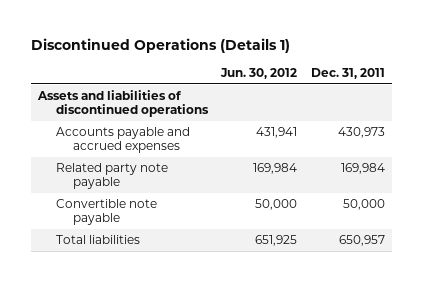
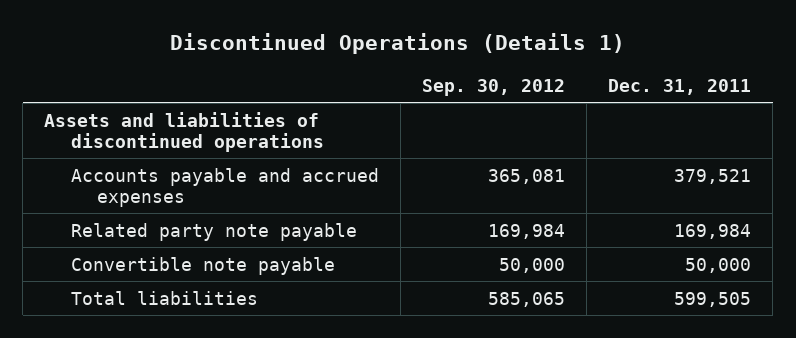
[220,67,298,79] Jun. 30, 2012 -> none
none -> [421,78,565,96] Sep. 30, 2012
[337,127,385,139] 430,973 -> [674,168,752,184] 379,521
[338,235,385,247] 650,957 -> [674,291,752,307] 599,505

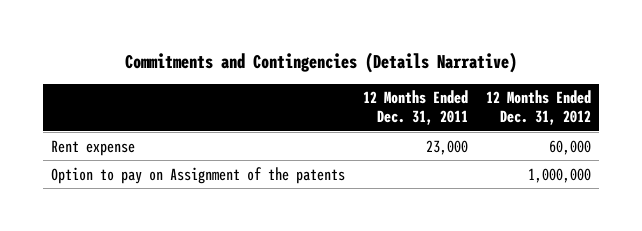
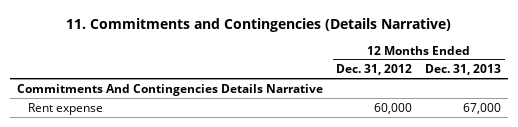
[125,51,518,73] Commitments and Contingencies (Details Narrative) -> [66,17,452,32] 11. Commitments and Contingencies (Details Narrative)
[363,90,469,126] 12 Months Ended Dec. 31, 2011 -> none
none -> [425,64,502,76] Dec. 31, 2013
none -> [16,83,323,96] Commitments And Contingencies Details Narrative
[51,166,346,184] Option to pay on Assignment of the patents -> none

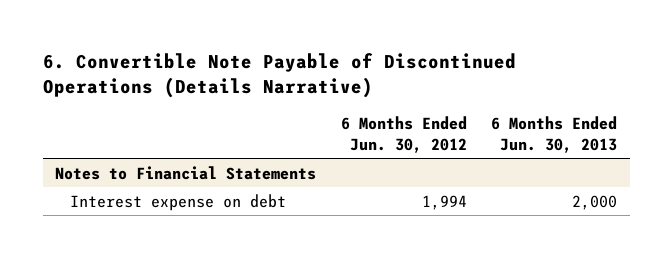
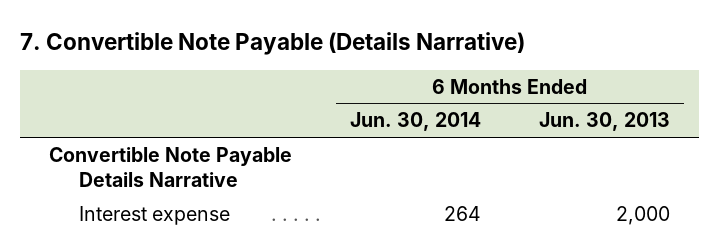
[42,52,516,99] 6. Convertible Note Payable of Discontinued Operations (Details Narrative) -> [20,32,526,56] 7. Convertible Note Payable (Details Narrative)
[340,116,467,153] 6 Months Ended Jun. 30, 2012 -> none
none -> [349,112,481,132] Jun. 30, 2014
[54,165,316,180] Notes to Financial Statements -> none
none -> [49,146,293,187] Convertible Note Payable Details Narrative
[69,193,286,211] Interest expense on debt -> [78,205,230,225] Interest expense

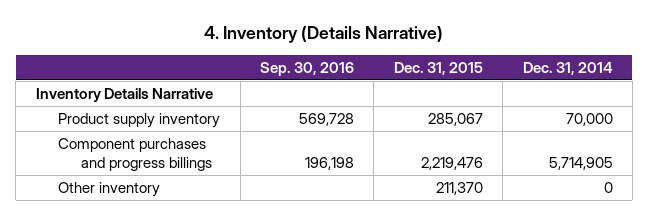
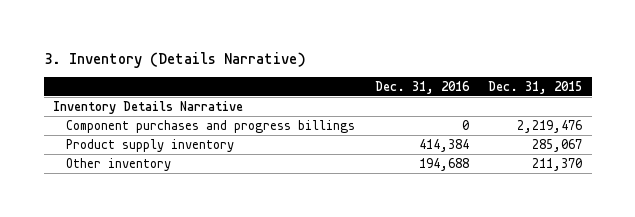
[204,26,444,44] 4. Inventory (Details Narrative) -> [43,51,306,68] 3. Inventory (Details Narrative)
[260,61,355,76] Sep. 30, 2016 -> none
[522,61,613,75] Dec. 31, 2014 -> none
none -> [374,80,470,94] Dec. 31, 2016
[58,113,221,129] Product supply inventory -> [66,139,235,153] Product supply inventory

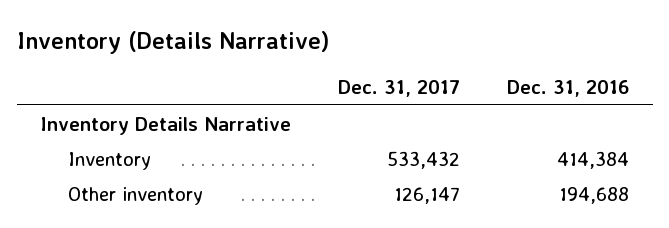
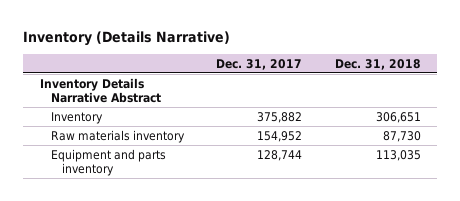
[507,79,630,97] Dec. 31, 2016 -> none
none -> [334,58,421,70] Dec. 31, 2018
[40,116,292,135] Inventory Details Narrative -> [39,78,161,103] Inventory Details Narrative Abstract
[387,150,461,169] 533,432 -> [257,112,303,124] 375,882
none -> [50,130,185,144] Raw materials inventory
[67,186,203,205] Other inventory -> [50,149,166,176] Equipment and parts inventory
[394,186,461,204] 126,147 -> [257,150,303,162] 128,744

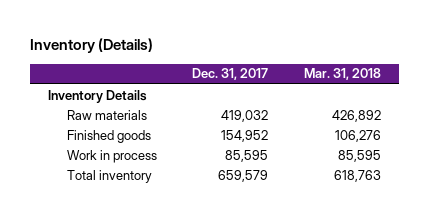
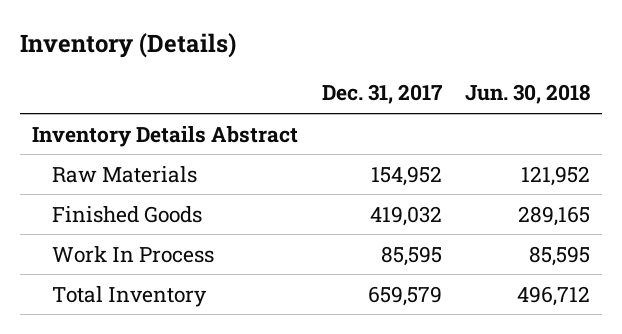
[303,68,381,81] Mar. 31, 2018 -> none
none -> [465,84,591,105] Jun. 30, 2018
[47,89,147,103] Inventory Details -> [31,125,298,147] Inventory Details Abstract
[66,109,147,120] Raw materials -> [51,165,197,183] Raw Materials
[221,109,269,122] 419,032 -> [370,165,442,186] 154,952
[66,129,151,143] Finished goods -> [51,205,202,223] Finished Goods
[221,129,269,142] 154,952 -> [369,205,442,226] 419,032
[66,149,157,163] Work in process -> [51,245,214,263] Work In Process
[66,169,152,183] Total inventory -> [51,285,207,307] Total Inventory

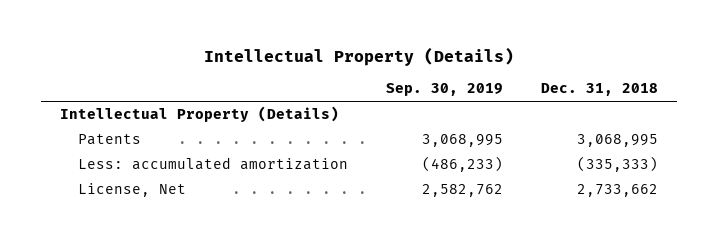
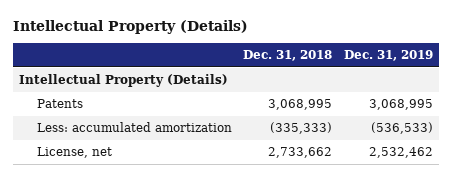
[385,83,503,97] Sep. 30, 2019 -> none
none -> [344,50,434,62] Dec. 31, 2019
[77,183,186,198] License, Net -> [36,147,112,159] License, net

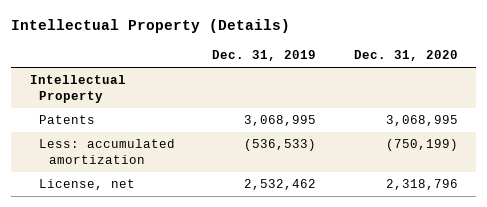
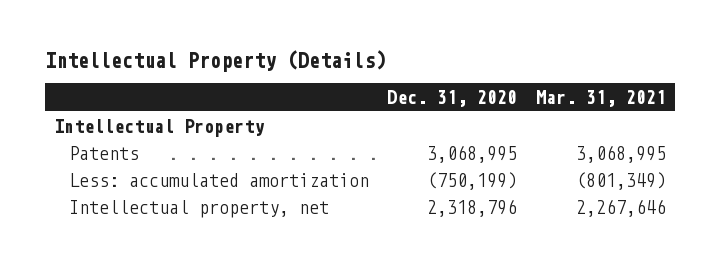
[212,50,317,62] Dec. 31, 2019 -> none
none -> [535,89,666,107] Mar. 31, 2021
[39,179,136,191] License, net -> [69,199,330,218] Intellectual property, net

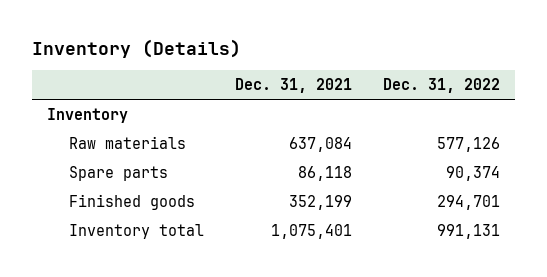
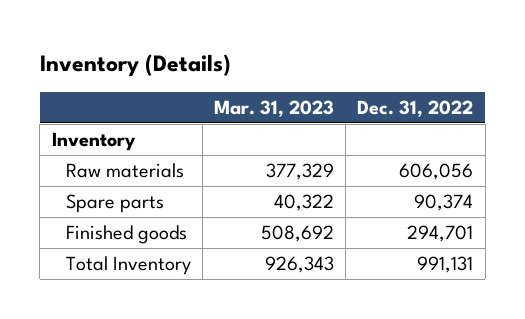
[234,77,352,93] Dec. 31, 2021 -> none
none -> [214,99,335,117] Mar. 31, 2023
[436,137,500,153] 577,126 -> [399,163,474,181] 606,056
[68,224,204,240] Inventory total -> [66,256,192,276] Total Inventory

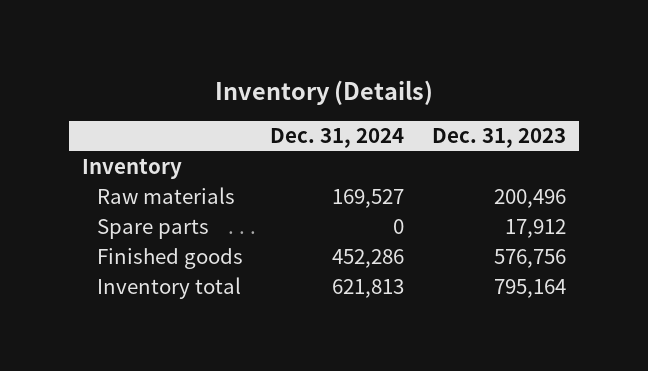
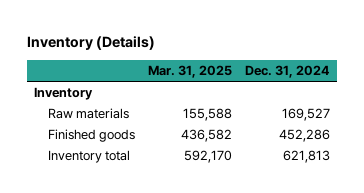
[431,128,566,149] Dec. 31, 2023 -> none
none -> [147,65,232,79] Mar. 31, 2025
[96,219,209,240] Spare parts -> none

